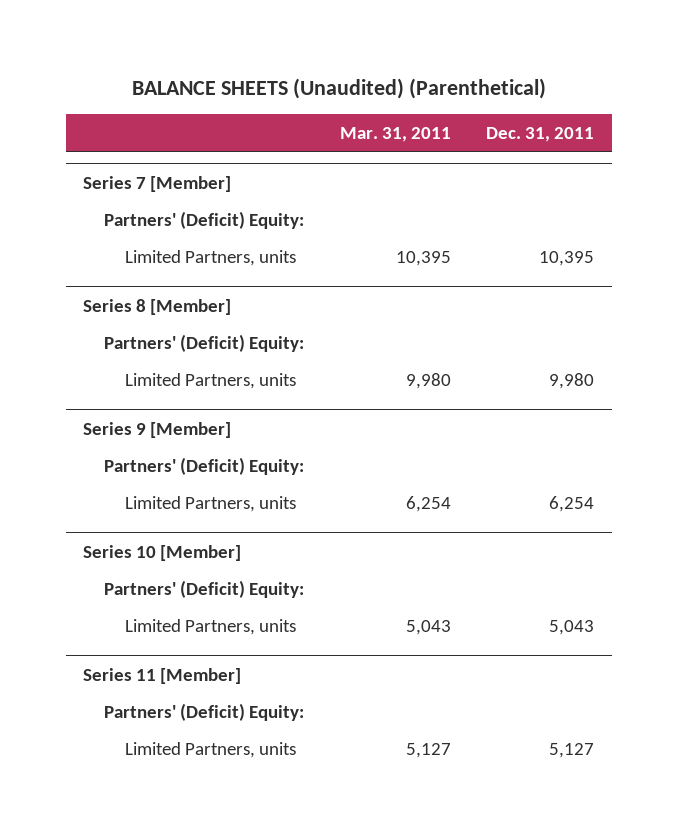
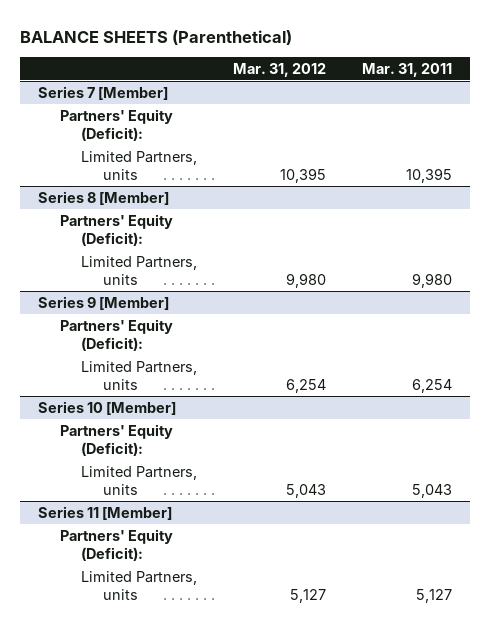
[131,78,546,100] BALANCE SHEETS (Unaudited) (Parenthetical) -> [20,29,293,45] BALANCE SHEETS (Parenthetical)
[486,126,595,142] Dec. 31, 2011 -> none
none -> [233,62,327,77] Mar. 31, 2012
[104,210,305,229] Partners' (Deficit) Equity: -> [59,108,173,142] Partners' Equity (Deficit):
[104,333,305,352] Partners' (Deficit) Equity: -> [59,213,173,247] Partners' Equity (Deficit):
[104,456,305,475] Partners' (Deficit) Equity: -> [59,318,173,352] Partners' Equity (Deficit):
[104,579,305,598] Partners' (Deficit) Equity: -> [59,423,173,457] Partners' Equity (Deficit):
[104,702,305,721] Partners' (Deficit) Equity: -> [59,528,173,562] Partners' Equity (Deficit):

